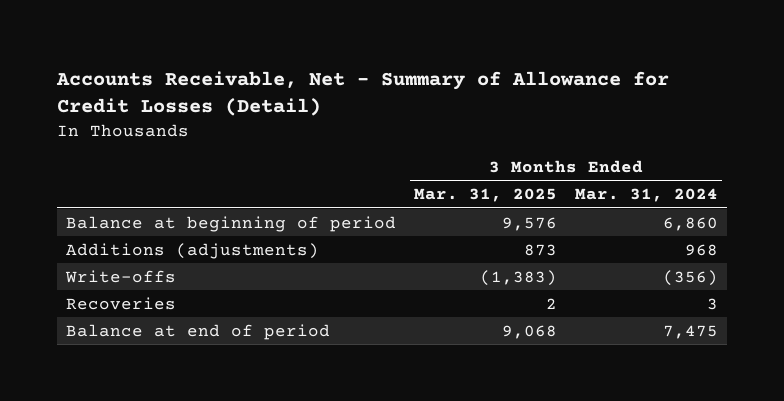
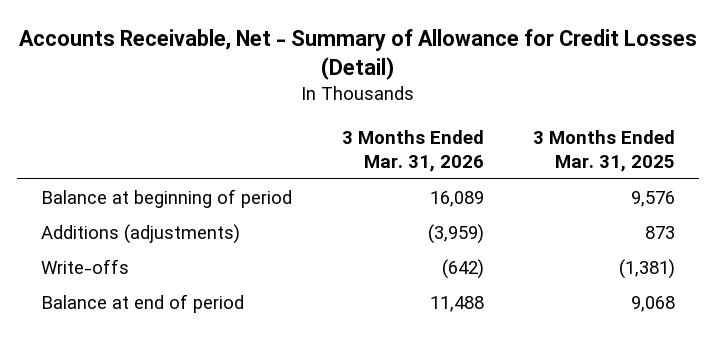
[574,188,718,203] Mar. 31, 2024 -> none
none -> [341,129,484,172] 3 Months Ended Mar. 31, 2026
[66,296,177,310] Recoveries -> none
[480,269,558,286] (1,383) -> [618,259,675,280] (1,381)

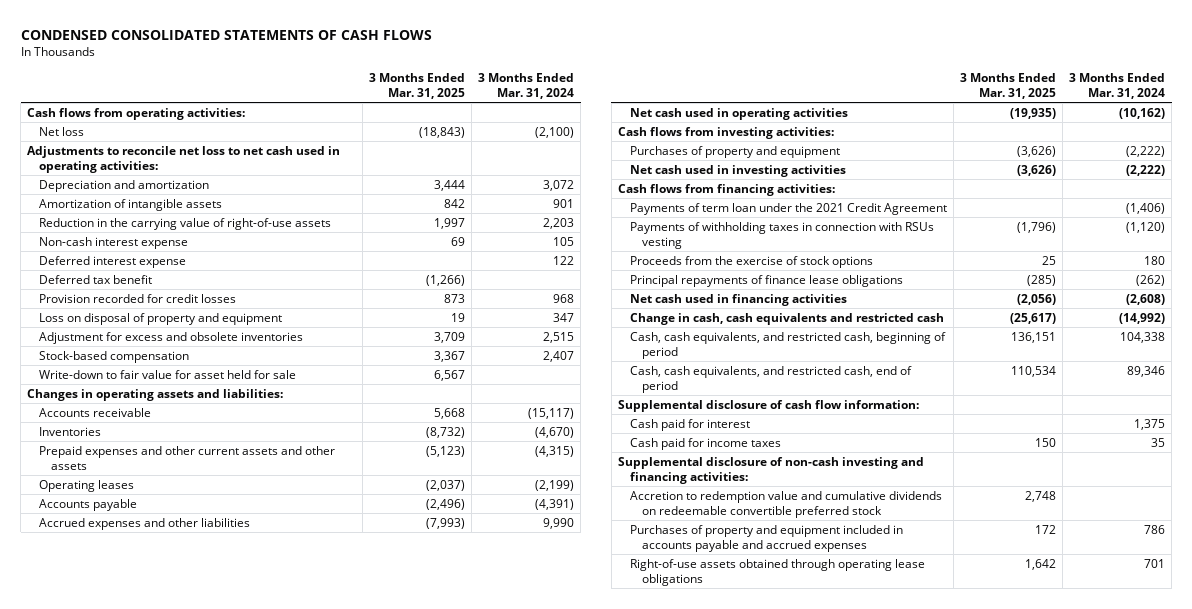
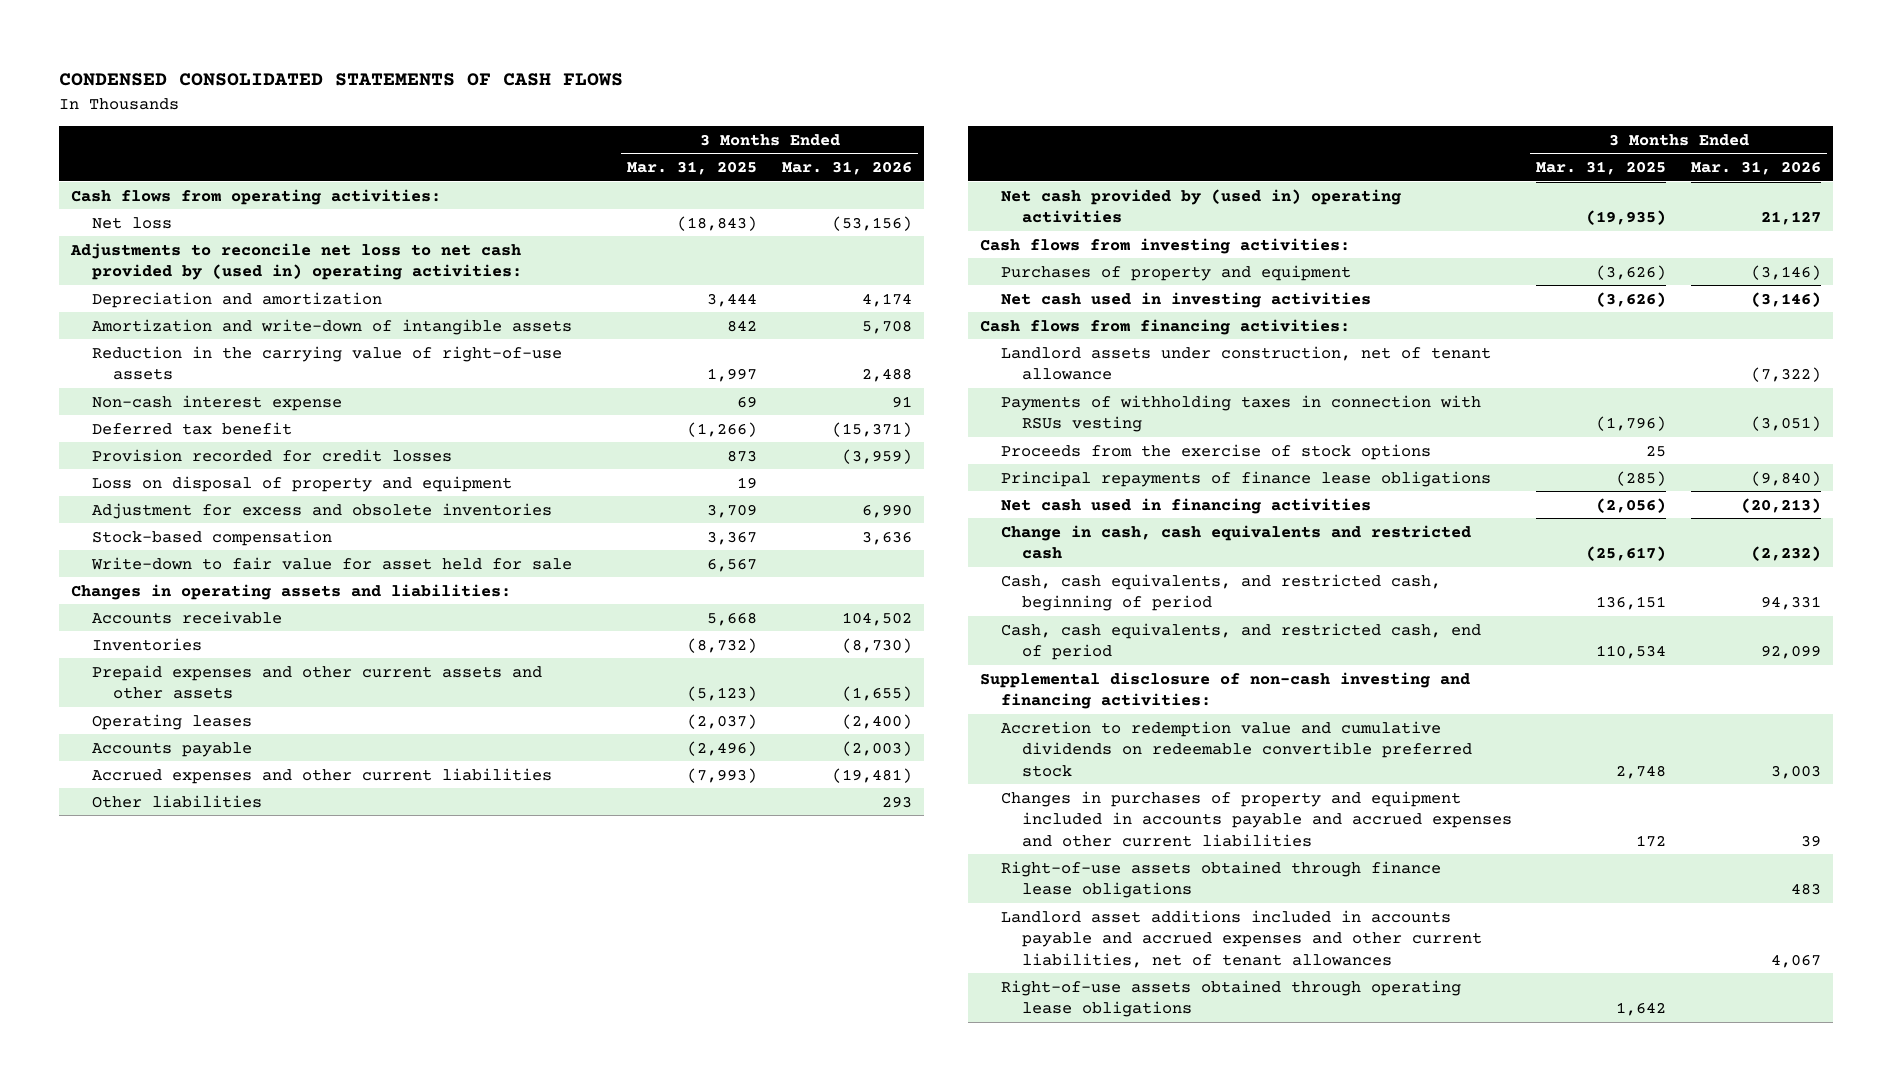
[478,73,575,100] 3 Months Ended Mar. 31, 2024 -> none
none -> [782,160,913,175] Mar. 31, 2026
[27,145,341,173] Adjustments to reconcile net loss to net cash used in operating activities: -> [70,242,522,281] Adjustments to reconcile net loss to net cash provided by (used in) operating activities:
[38,198,222,211] Amortization of intangible assets -> [91,318,572,335] Amortization and write-down of intangible assets
[38,255,186,268] Deferred interest expense -> none
[38,517,250,530] Accrued expenses and other liabilities -> [91,767,552,784] Accrued expenses and other current liabilities
none -> [91,794,262,808] Other liabilities
[629,107,848,120] Net cash used in operating activities -> [1000,188,1401,224] Net cash provided by (used in) operating activities
[629,202,947,215] Payments of term loan under the 2021 Credit Agreement -> none
none -> [1000,345,1491,381] Landlord assets under construction, net of tenant allowance
[618,399,920,412] Supplemental disclosure of cash flow information: -> none
[629,418,750,431] Cash paid for interest -> none
[629,437,781,450] Cash paid for income taxes -> none
[629,524,903,552] Purchases of property and equipment included in accounts payable and accrued expenses -> [1000,790,1512,847] Changes in purchases of property and equipment included in accounts payable and accrued expenses and other current liabilities
none -> [1000,860,1441,899] Right-of-use assets obtained through finance lease obligations
none -> [1000,909,1482,968] Landlord asset additions included in accounts payable and accrued expenses and other current liabilities, net of tenant allowances

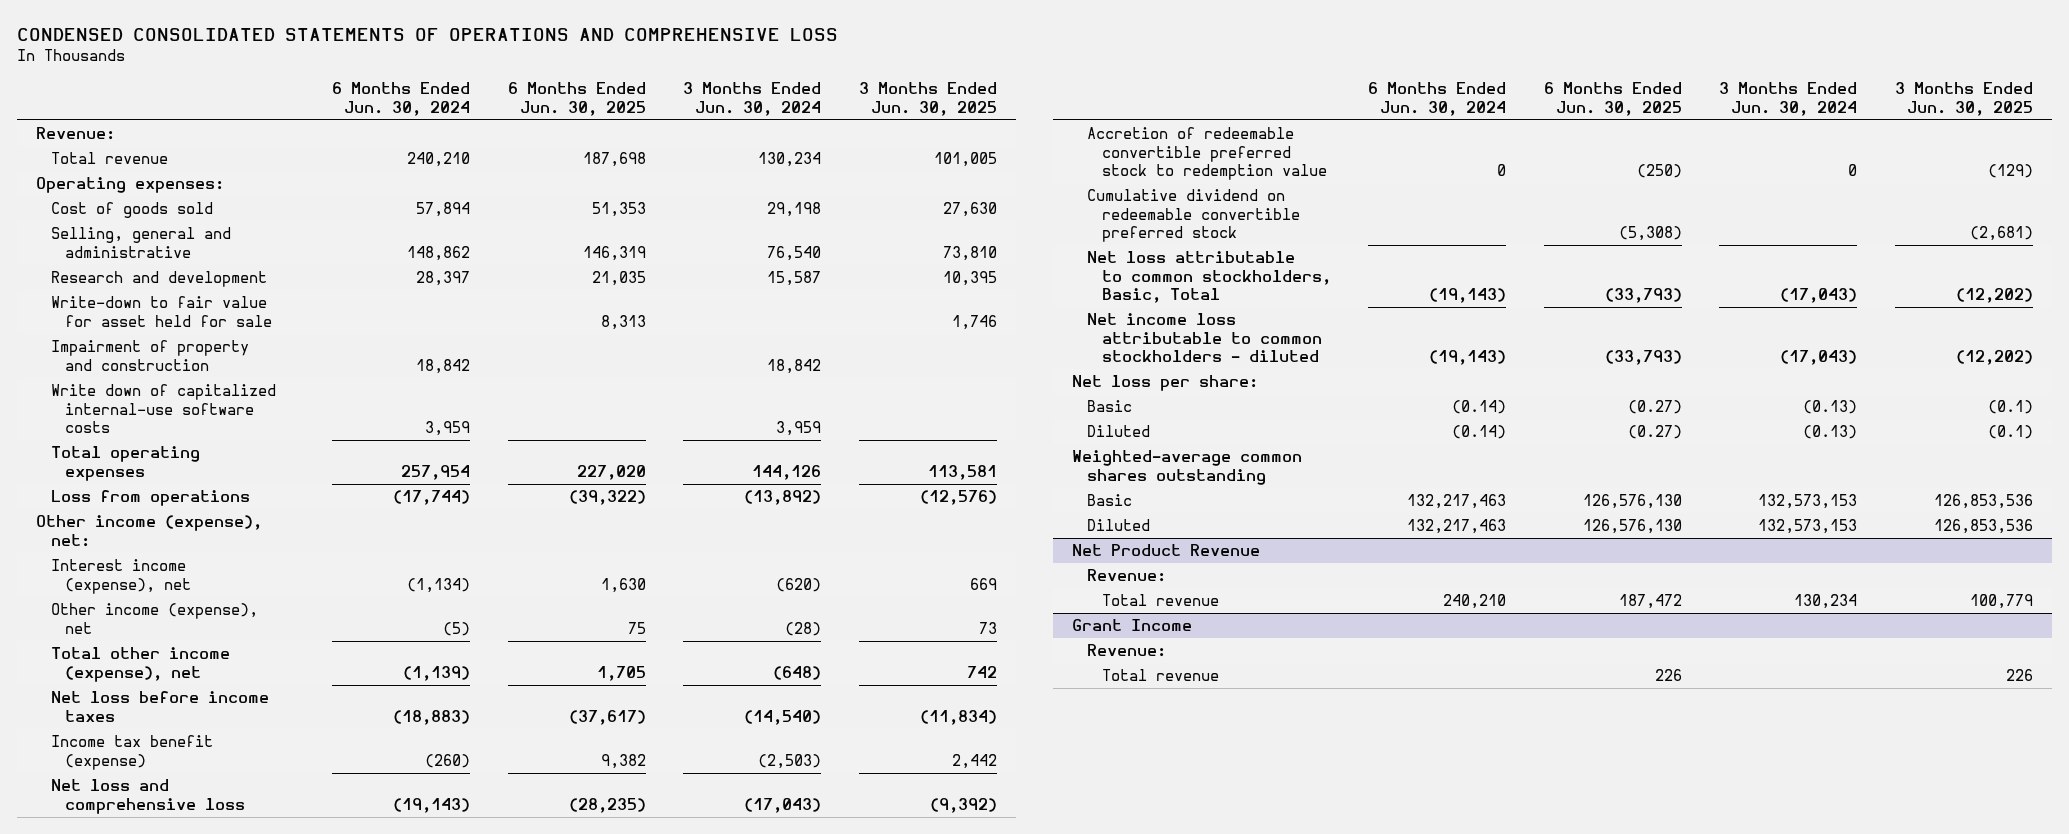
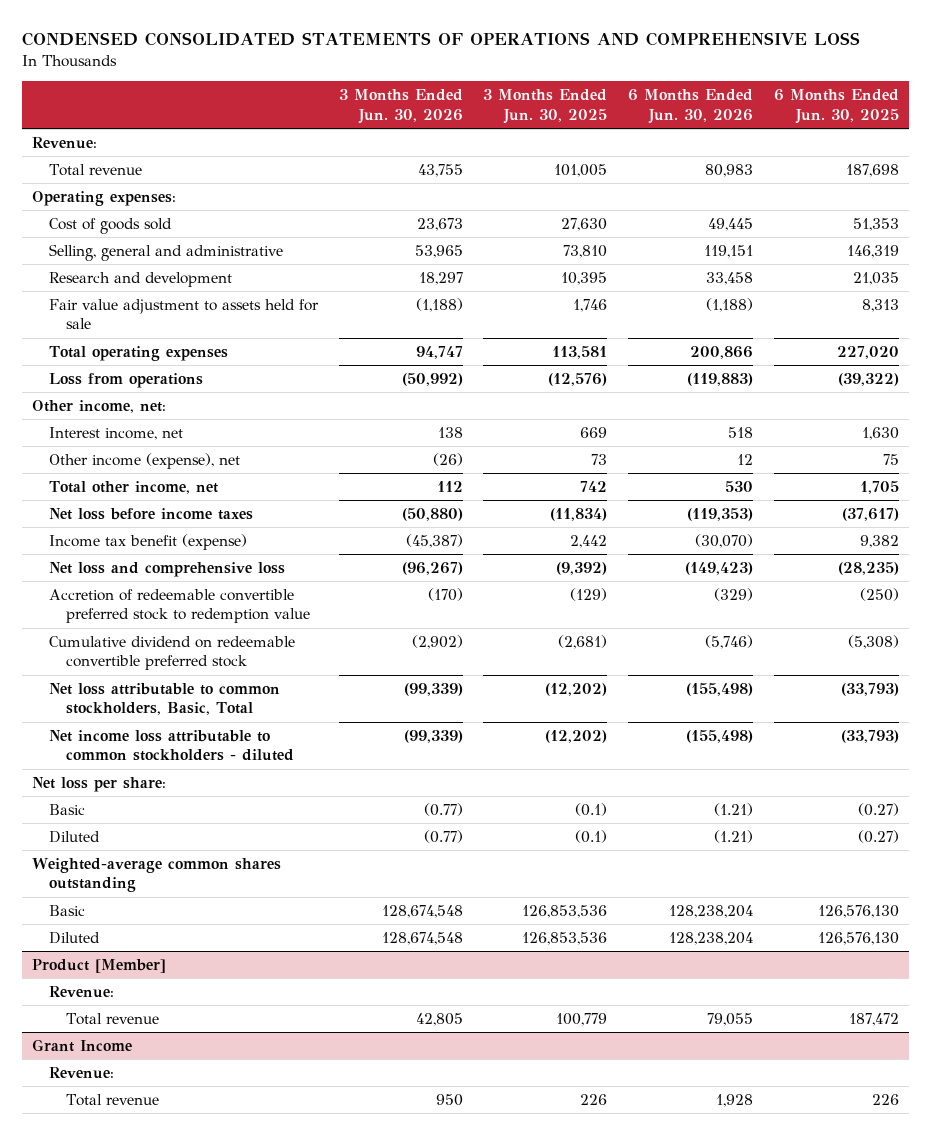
[332,82,471,116] 6 Months Ended Jun. 30, 2024 -> none
[683,82,822,116] 3 Months Ended Jun. 30, 2024 -> none
none -> [338,89,463,124] 3 Months Ended Jun. 30, 2026
none -> [628,89,754,124] 6 Months Ended Jun. 30, 2026
[50,340,249,371] Impairment of property and construction -> none
[50,384,276,434] Write down of capitalized internal-use software costs -> none
[50,296,273,327] Write-down to fair value for asset held for sale -> [49,298,320,330] Fair value adjustment to assets held for sale
[36,515,263,547] Other income (expense), net: -> [32,399,167,413] Other income, net:
[50,559,192,594] Interest income (expense), net -> [49,426,184,440] Interest income, net
[50,647,230,682] Total other income (expense), net -> [49,480,219,494] Total other income, net
[1072,544,1261,557] Net Product Revenue -> [32,958,167,973] Product [Member]

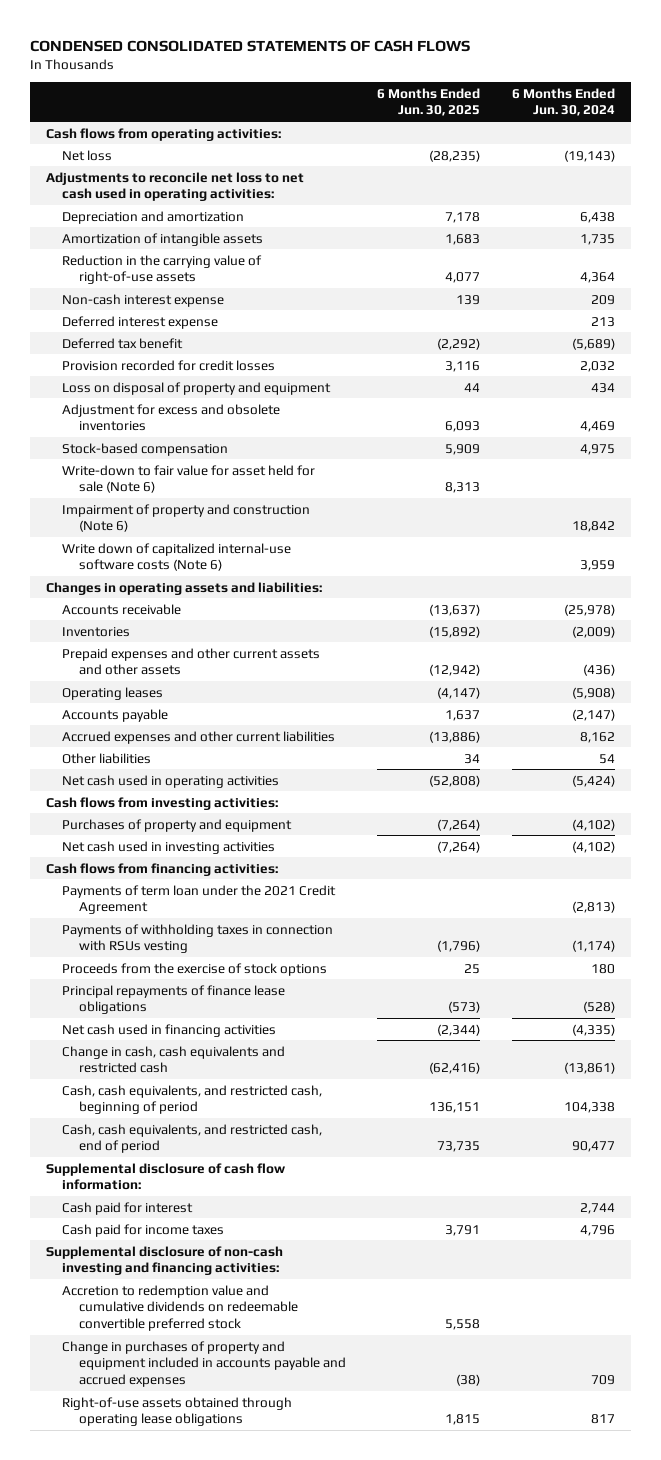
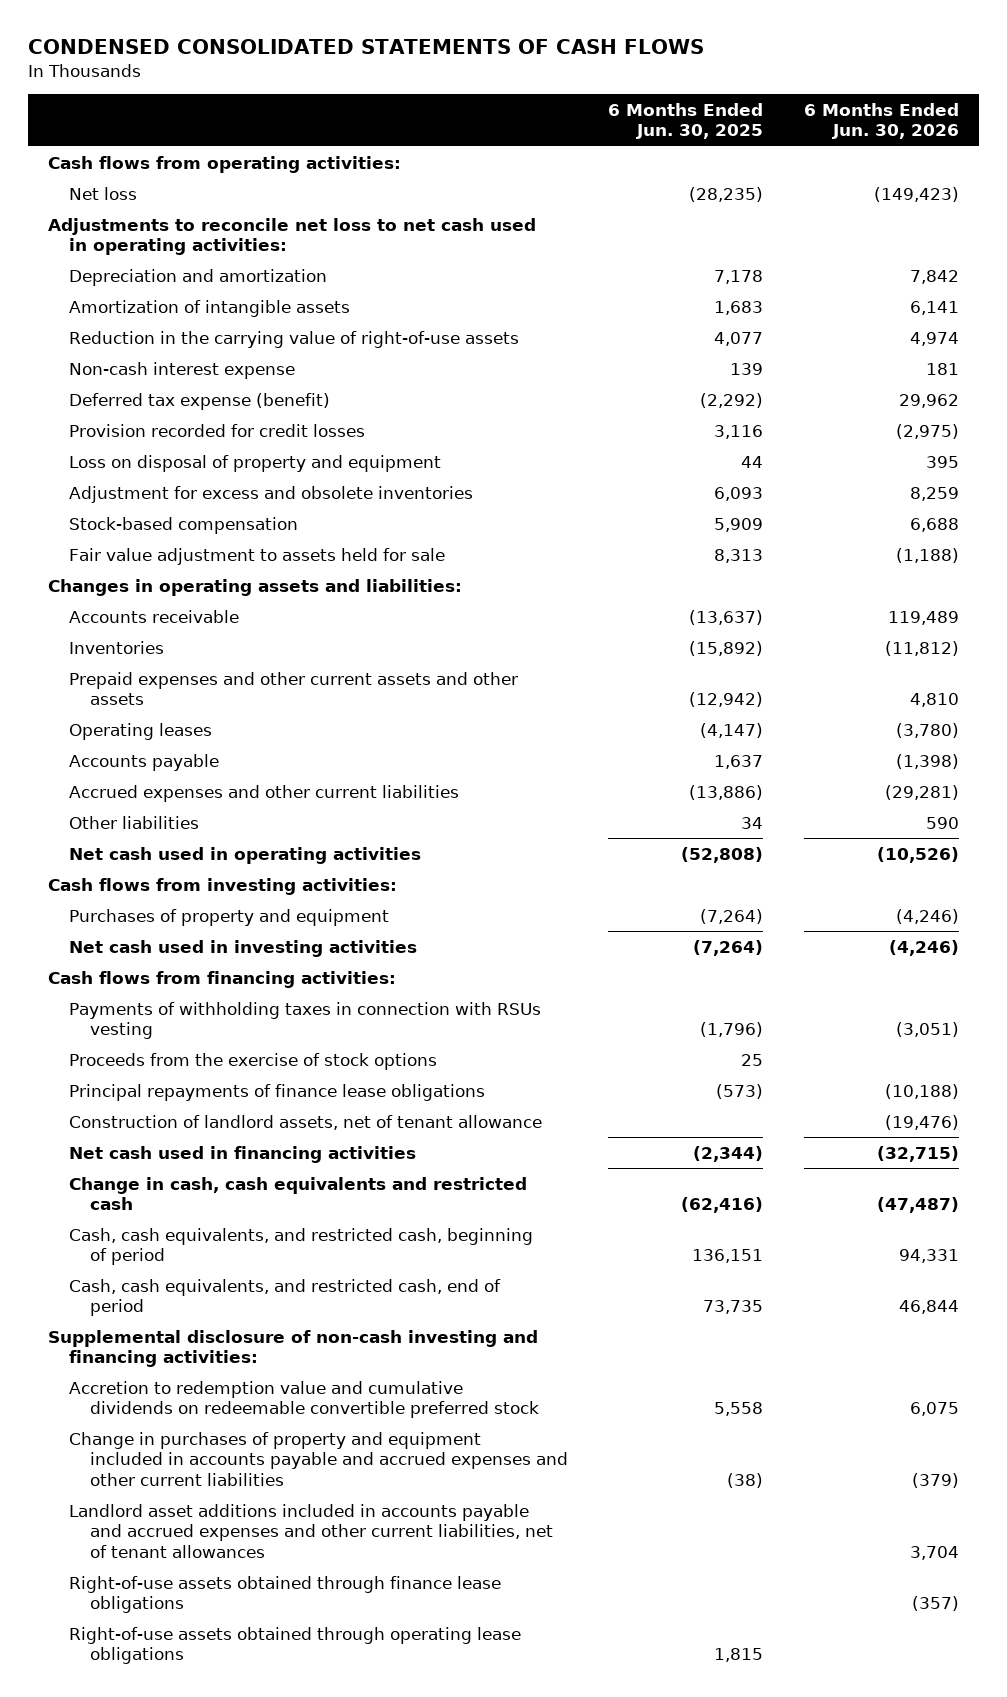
[511,87,615,117] 6 Months Ended Jun. 30, 2024 -> none
none -> [803,102,959,140] 6 Months Ended Jun. 30, 2026
[62,315,219,329] Deferred interest expense -> none
[62,337,184,349] Deferred tax benefit -> [69,392,331,410] Deferred tax expense (benefit)
[62,503,311,533] Impairment of property and construction (Note 6) -> none
[62,542,292,572] Write down of capitalized internal-use software costs (Note 6) -> none
[62,464,316,494] Write-down to fair value for asset held for sale (Note 6) -> [69,547,446,565] Fair value adjustment to assets held for sale
[62,884,337,915] Payments of term loan under the 2021 Credit Agreement -> none
none -> [69,1114,543,1130] Construction of landlord assets, net of tenant allowance
[45,1162,285,1191] Supplemental disclosure of cash flow information: -> none
[62,1201,194,1215] Cash paid for interest -> none
[62,1223,225,1237] Cash paid for income taxes -> none
[62,1340,346,1387] Change in purchases of property and equipment included in accounts payable and accrued expenses -> [69,1431,569,1486] Change in purchases of property and equipment included in accounts payable and accrued expenses and other current liabilities
none -> [69,1503,554,1558] Landlord asset additions included in accounts payable and accrued expenses and other current liabilities, net of tenant allowances
none -> [69,1575,502,1614] Right-of-use assets obtained through finance lease obligations

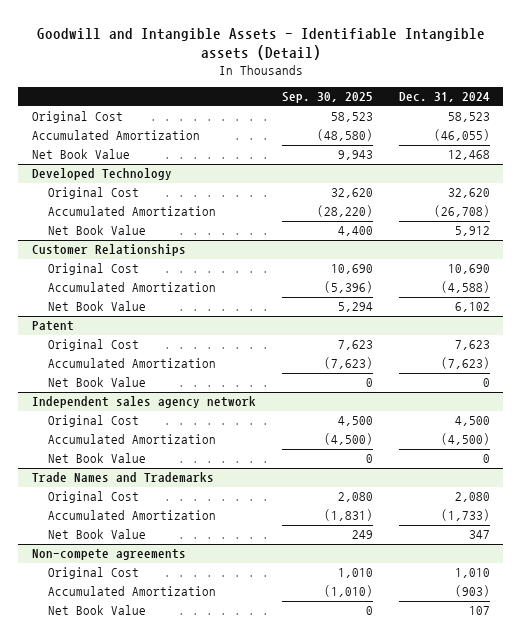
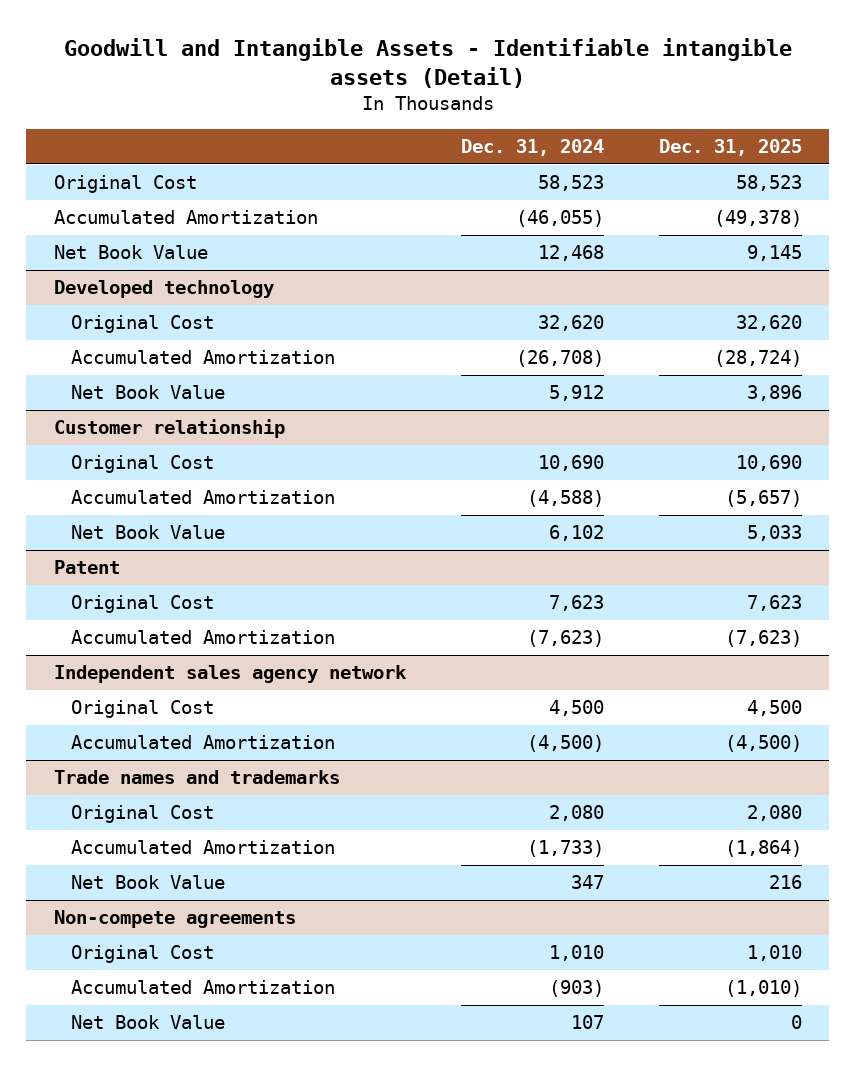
[36,27,485,61] Goodwill and Intangible Assets - Identifiable Intangible assets (Detail) -> [63,37,792,88] Goodwill and Intangible Assets - Identifiable intangible assets (Detail)
[281,92,373,104] Sep. 30, 2025 -> none
none -> [658,139,802,157] Dec. 31, 2025
[31,168,172,181] Developed Technology -> [53,280,274,299] Developed technology
[31,244,186,257] Customer Relationships -> [53,419,285,439] Customer relationship
[47,377,146,388] Net Book Value -> none
[47,453,146,464] Net Book Value -> none
[31,472,214,483] Trade Names and Trademarks -> [53,770,340,785] Trade names and trademarks

